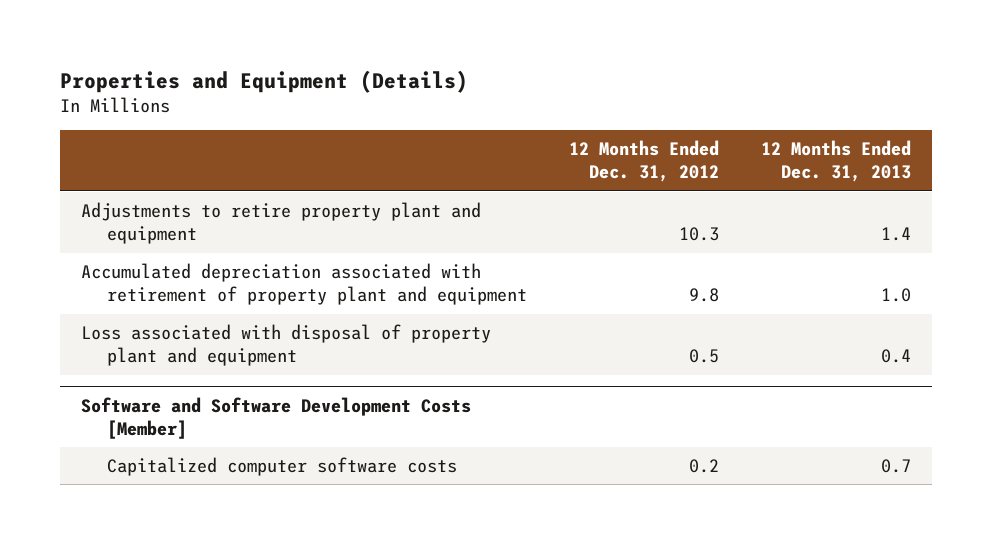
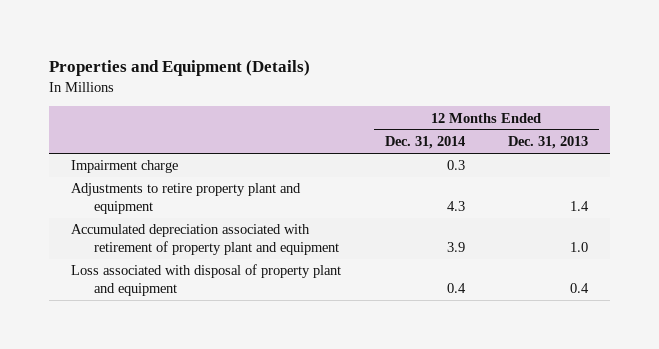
[568,140,719,183] 12 Months Ended Dec. 31, 2012 -> none
none -> [384,136,465,150] Dec. 31, 2014
none -> [71,160,179,174] Impairment charge
[80,396,471,439] Software and Software Development Costs [Member] -> none
[106,456,457,476] Capitalized computer software costs -> none

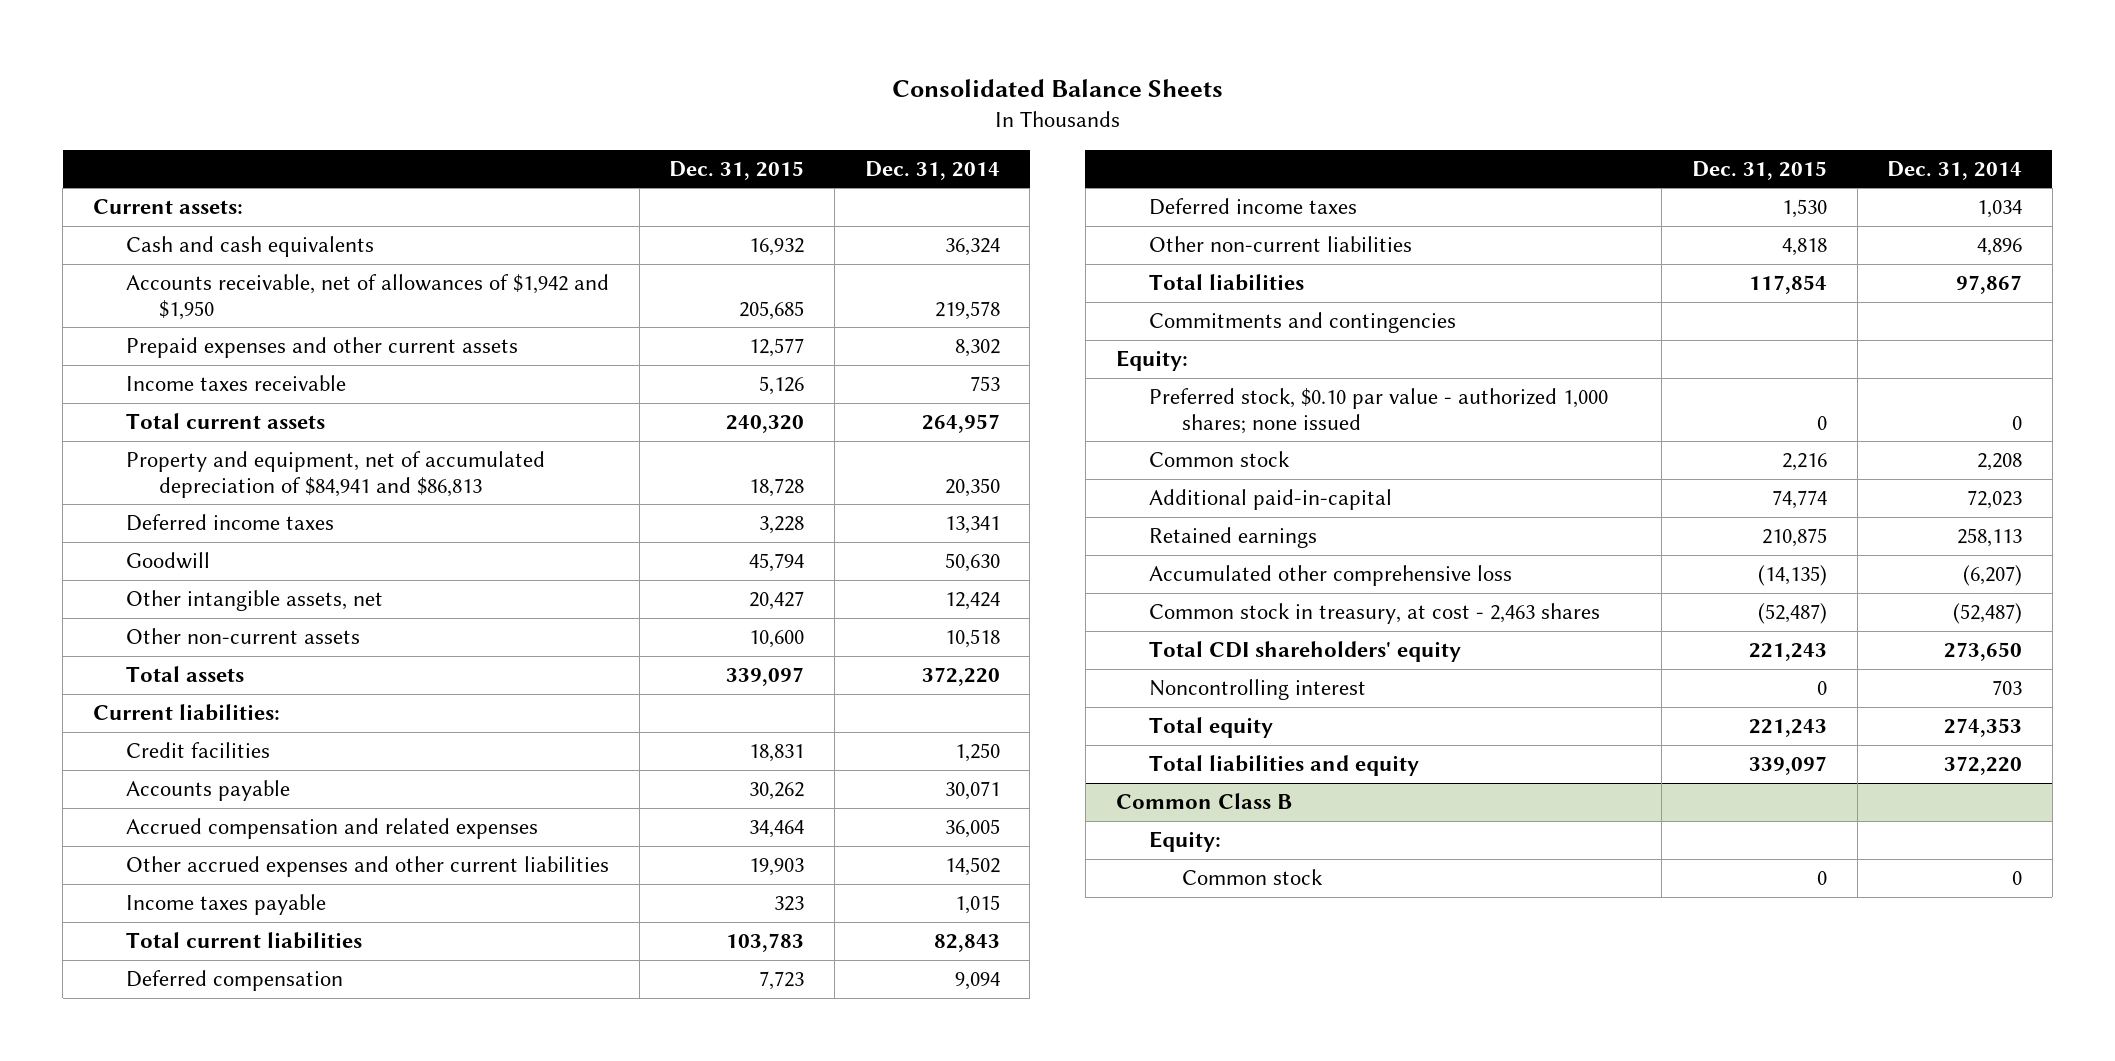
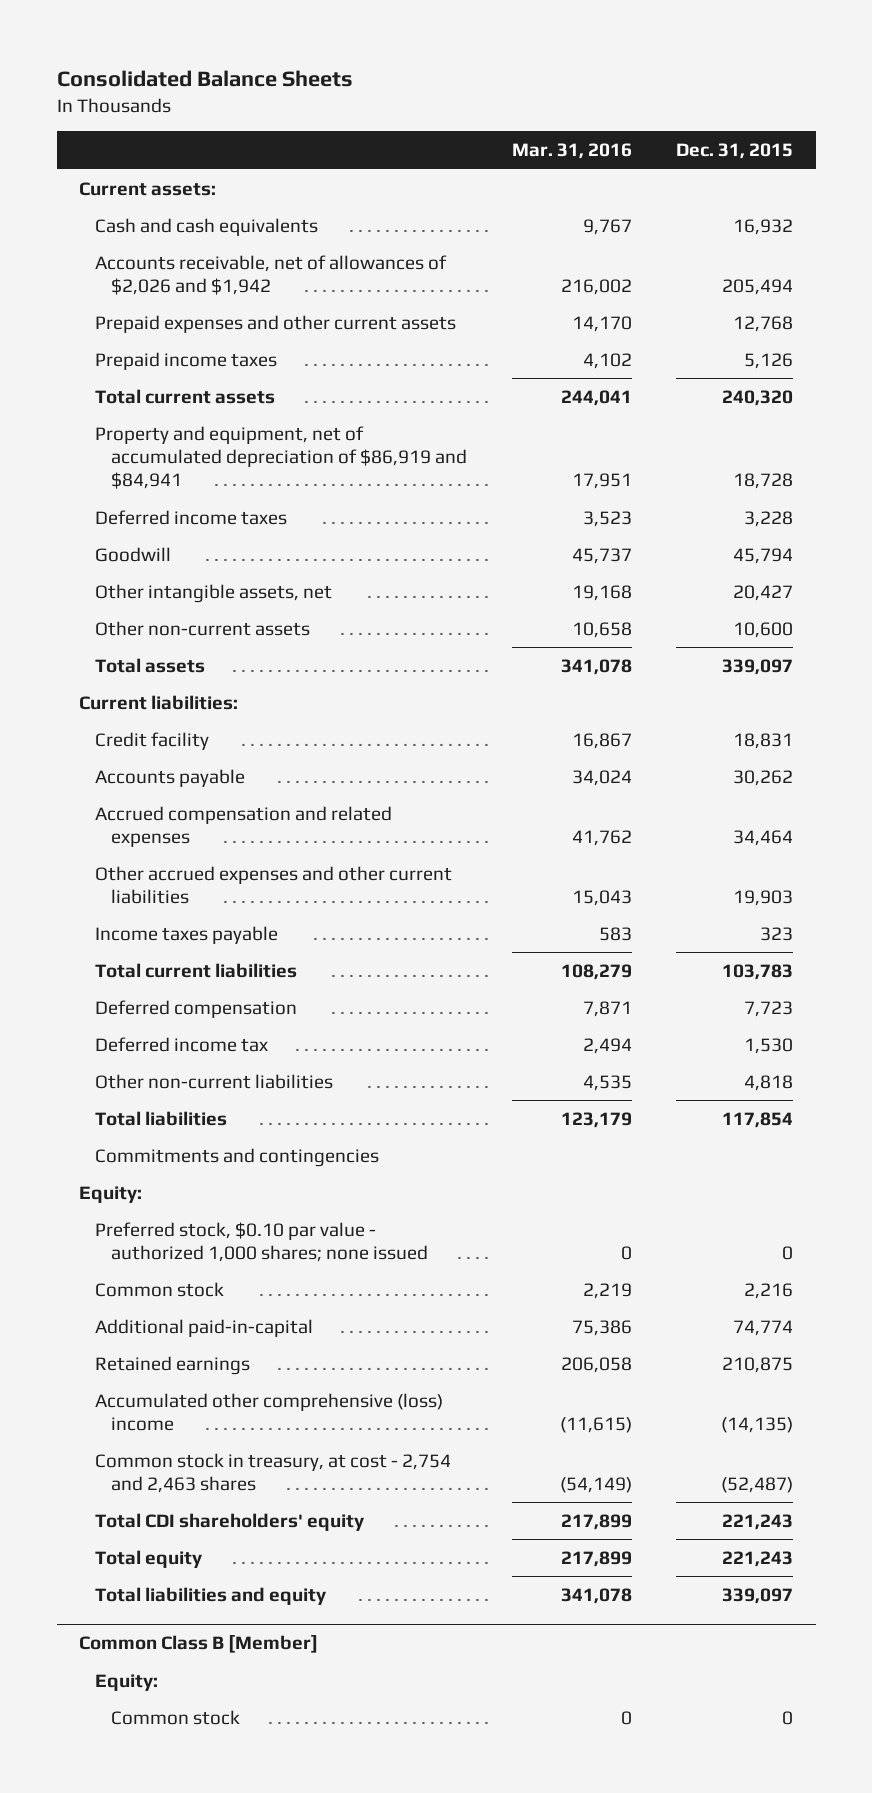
[864,160,1000,180] Dec. 31, 2014 -> none
none -> [511,143,632,160] Mar. 31, 2016
[126,274,610,320] Accounts receivable, net of allowances of $1,942 and $1,950 -> [94,254,447,296] Accounts receivable, net of allowances of $2,026 and $1,942
[739,300,805,320] 205,685 -> [722,279,794,296] 205,494
[749,338,805,358] 12,577 -> [733,315,794,332] 12,768
[126,375,347,392] Income taxes receivable -> [94,351,277,370] Prepaid income taxes
[126,451,546,498] Property and equipment, net of accumulated depreciation of $84,941 and $86,813 -> [94,425,467,490] Property and equipment, net of accumulated depreciation of $86,919 and $84,941
[126,742,271,759] Credit facilities -> [94,731,209,750] Credit facility
[1148,198,1357,216] Deferred income taxes -> [94,1036,268,1052] Deferred income tax
[1148,565,1512,587] Accumulated other comprehensive loss -> [94,1392,443,1432] Accumulated other comprehensive (loss) income
[1148,603,1600,625] Common stock in treasury, at cost - 2,463 shares -> [94,1452,451,1494] Common stock in treasury, at cost - 2,754 and 2,463 shares
[1148,679,1366,701] Noncontrolling interest -> none
[1115,793,1292,810] Common Class B -> [78,1635,318,1654] Common Class B [Member]

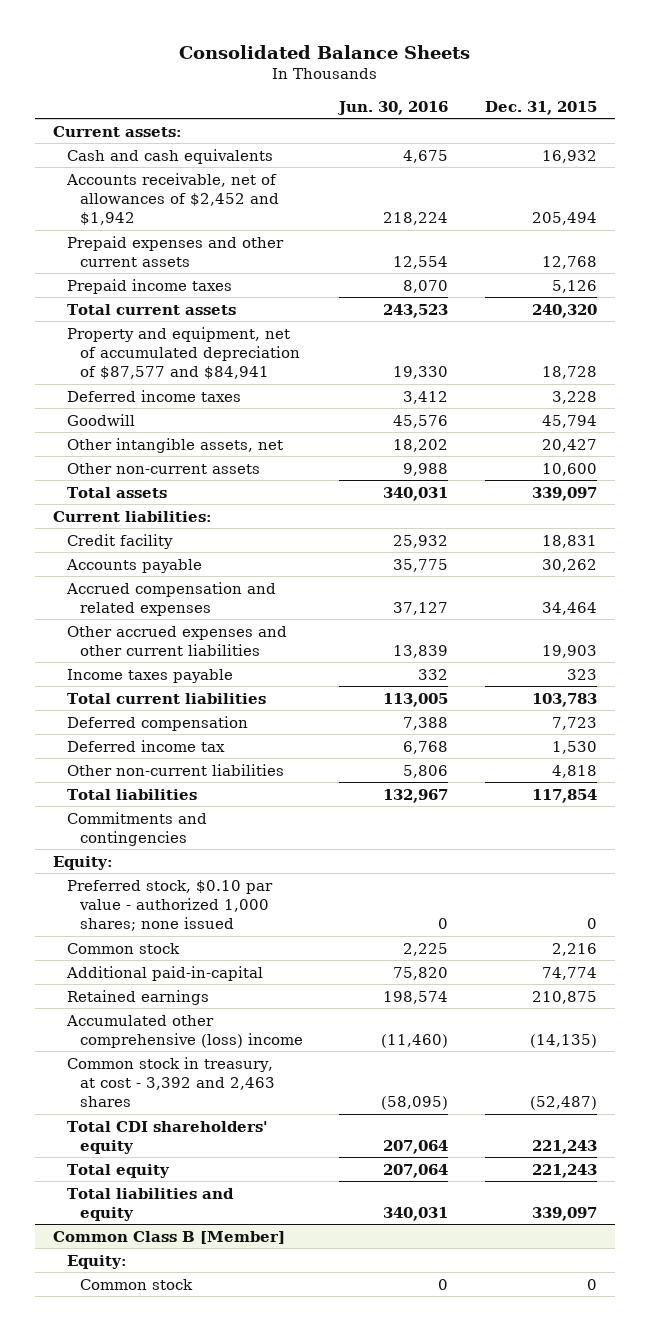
[511,143,632,160] Mar. 31, 2016 -> none
none -> [337,100,449,115] Jun. 30, 2016
[94,254,447,296] Accounts receivable, net of allowances of $2,026 and $1,942 -> [65,172,280,226] Accounts receivable, net of allowances of $2,452 and $1,942
[94,425,467,490] Property and equipment, net of accumulated depreciation of $86,919 and $84,941 -> [66,326,301,380] Property and equipment, net of accumulated depreciation of $87,577 and $84,941
[94,1452,451,1494] Common stock in treasury, at cost - 2,754 and 2,463 shares -> [66,1056,276,1108] Common stock in treasury, at cost - 3,392 and 2,463 shares

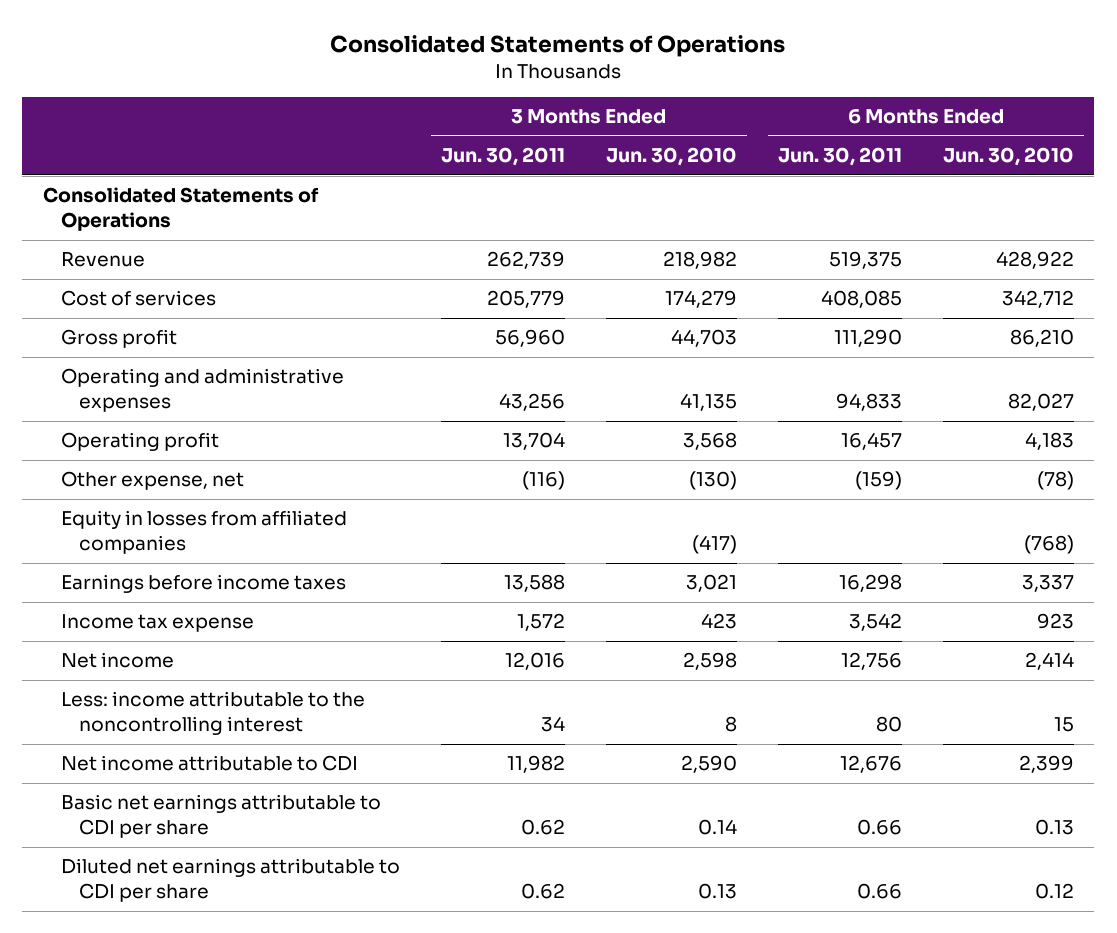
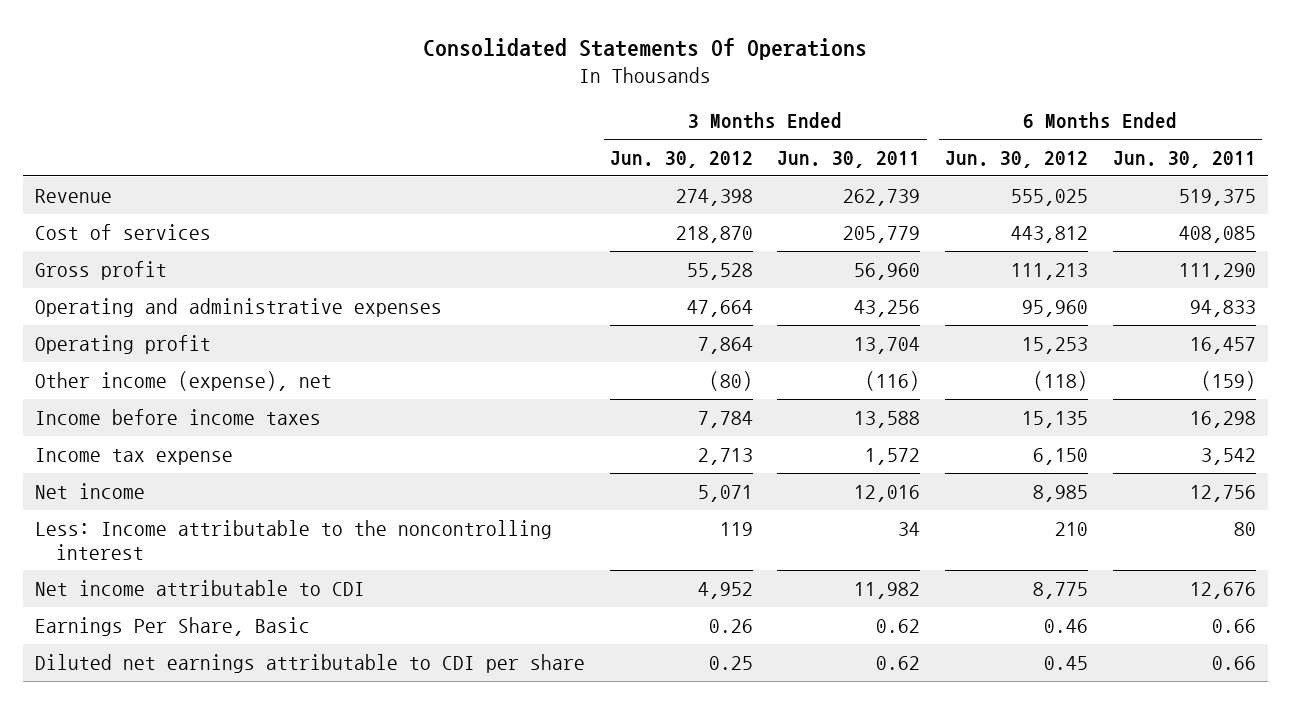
[330,35,786,58] Consolidated Statements of Operations -> [423,37,868,60] Consolidated Statements Of Operations
[605,147,737,167] Jun. 30, 2010 -> none
[942,147,1074,167] Jun. 30, 2010 -> none
none -> [609,151,753,169] Jun. 30, 2012
none -> [944,151,1088,169] Jun. 30, 2012
[42,187,319,232] Consolidated Statements of Operations -> none
[61,510,348,555] Equity in losses from affiliated companies -> none
[61,471,245,491] Other expense, net -> [35,370,333,391] Other income (expense), net
[61,574,347,594] Earnings before income taxes -> [35,408,322,425] Income before income taxes
[61,691,366,736] Less: income attributable to the noncontrolling interest -> [35,519,553,560] Less: Income attributable to the noncontrolling interest
[61,794,382,839] Basic net earnings attributable to CDI per share -> [35,616,311,636] Earnings Per Share, Basic

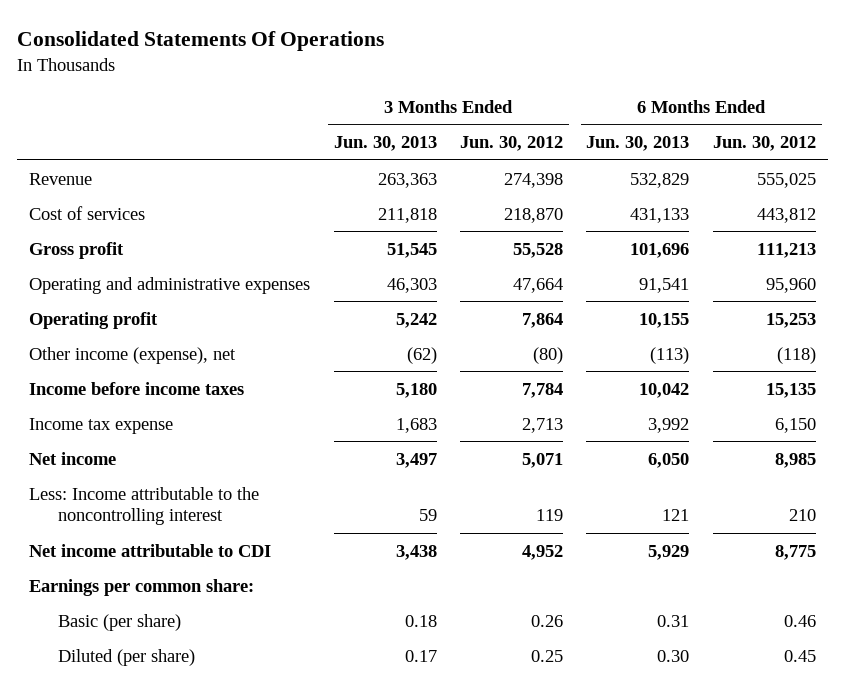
[777,151,921,169] Jun. 30, 2011 -> none
[1112,151,1256,169] Jun. 30, 2011 -> none
none -> [333,136,437,152] Jun. 30, 2013
none -> [586,136,690,152] Jun. 30, 2013
none -> [29,578,255,596] Earnings per common share:
[35,616,311,636] Earnings Per Share, Basic -> [57,613,181,631] Basic (per share)
[35,653,586,673] Diluted net earnings attributable to CDI per share -> [57,648,195,666] Diluted (per share)

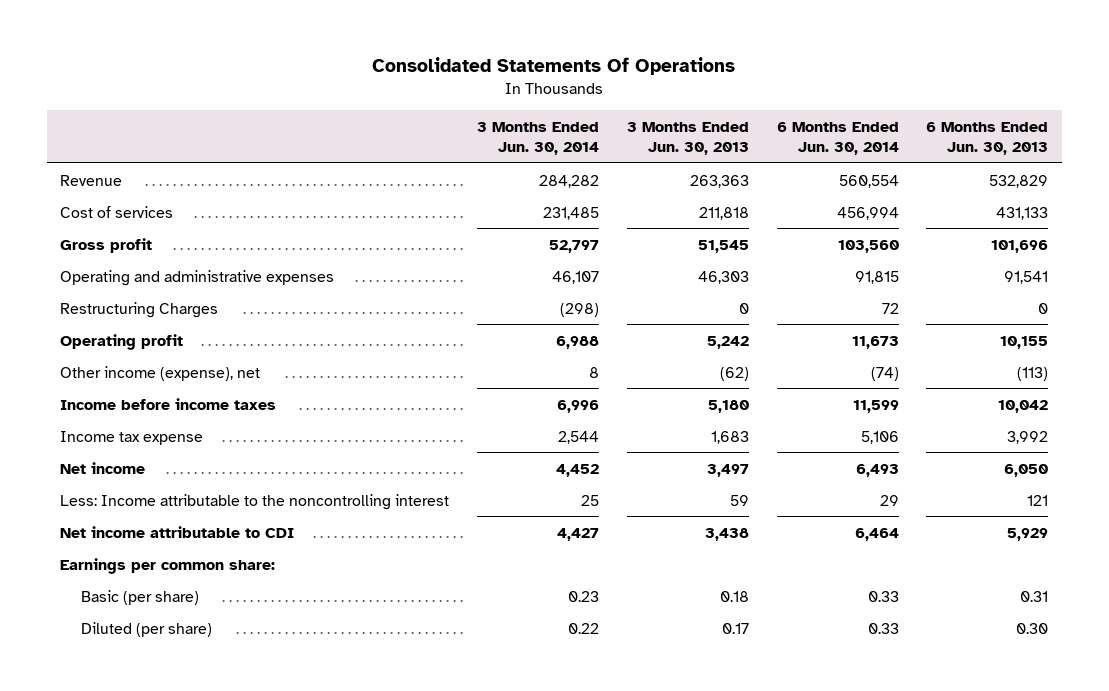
[460,136,564,152] Jun. 30, 2012 -> none
[712,136,816,152] Jun. 30, 2012 -> none
none -> [477,121,600,156] 3 Months Ended Jun. 30, 2014
none -> [776,121,899,156] 6 Months Ended Jun. 30, 2014
none -> [60,301,219,318] Restructuring Charges

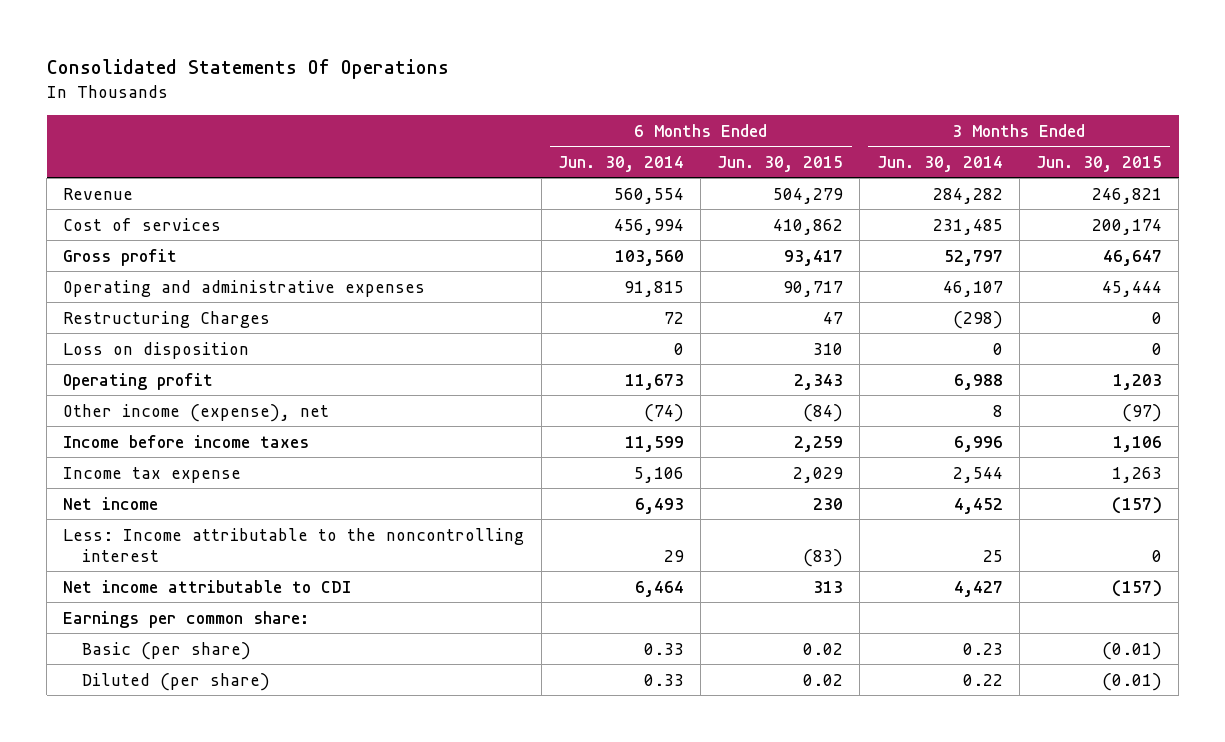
[626,121,749,156] 3 Months Ended Jun. 30, 2013 -> none
[926,121,1049,156] 6 Months Ended Jun. 30, 2013 -> none
none -> [717,155,844,172] Jun. 30, 2015
none -> [1035,155,1162,172] Jun. 30, 2015
none -> [63,341,250,359] Loss on disposition

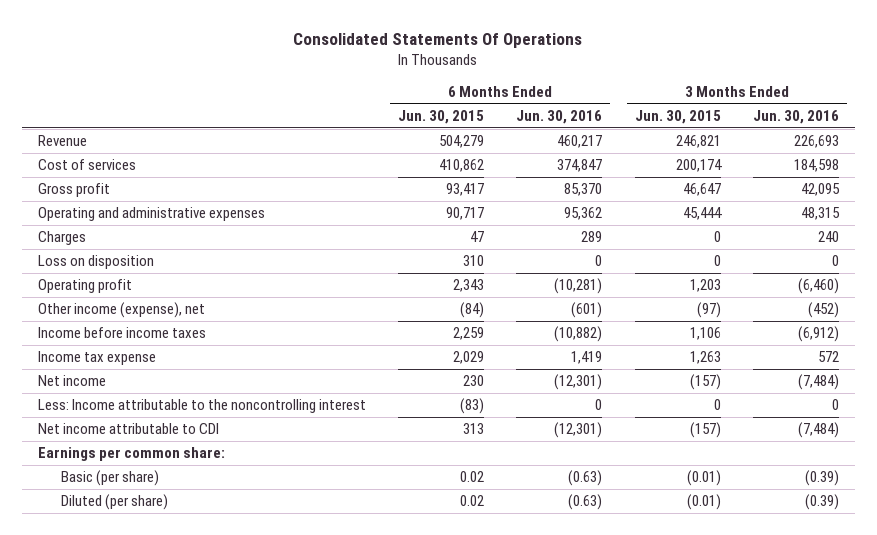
[557,155,684,172] Jun. 30, 2014 -> none
[876,155,1003,172] Jun. 30, 2014 -> none
none -> [516,110,603,125] Jun. 30, 2016
none -> [752,110,839,125] Jun. 30, 2016
[63,310,271,328] Restructuring Charges -> [37,231,86,246] Charges

